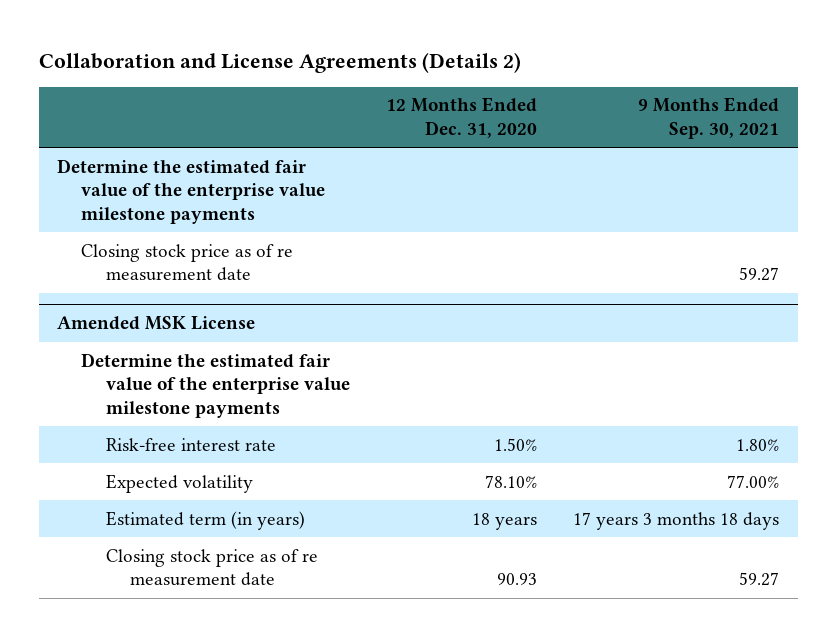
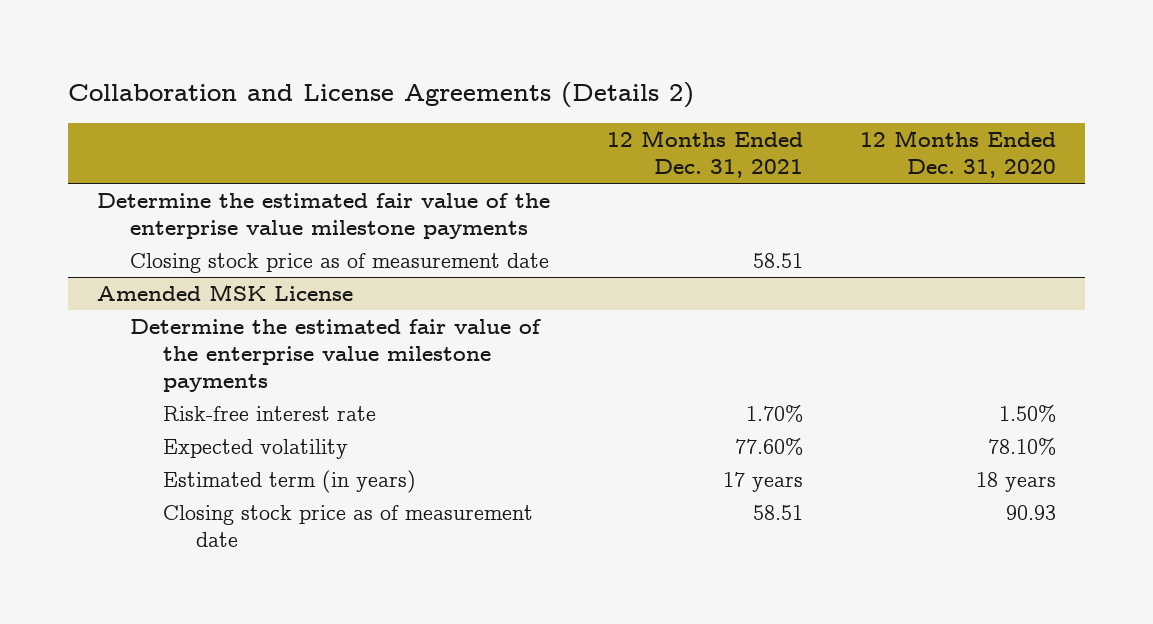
[638,97,780,139] 9 Months Ended Sep. 30, 2021 -> none
none -> [606,130,803,179] 12 Months Ended Dec. 31, 2021
[81,243,294,282] Closing stock price as of re measurement date -> [129,253,549,274] Closing stock price as of measurement date
[105,548,318,587] Closing stock price as of re measurement date -> [162,505,533,548] Closing stock price as of measurement date

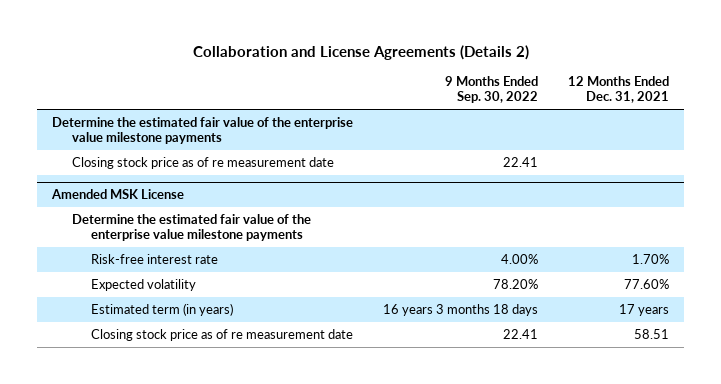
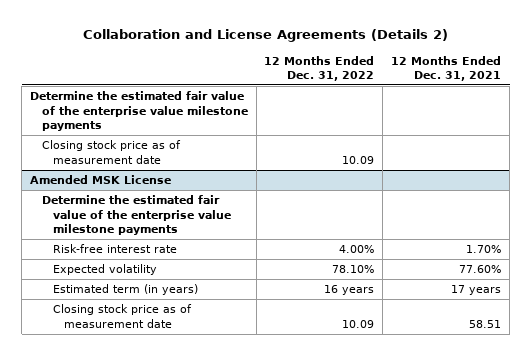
[445,76,539,104] 9 Months Ended Sep. 30, 2022 -> none
none -> [264,55,375,81] 12 Months Ended Dec. 31, 2022
[71,156,334,169] Closing stock price as of re measurement date -> [41,140,181,164] Closing stock price as of measurement date
[90,328,353,341] Closing stock price as of re measurement date -> [52,304,192,328] Closing stock price as of measurement date

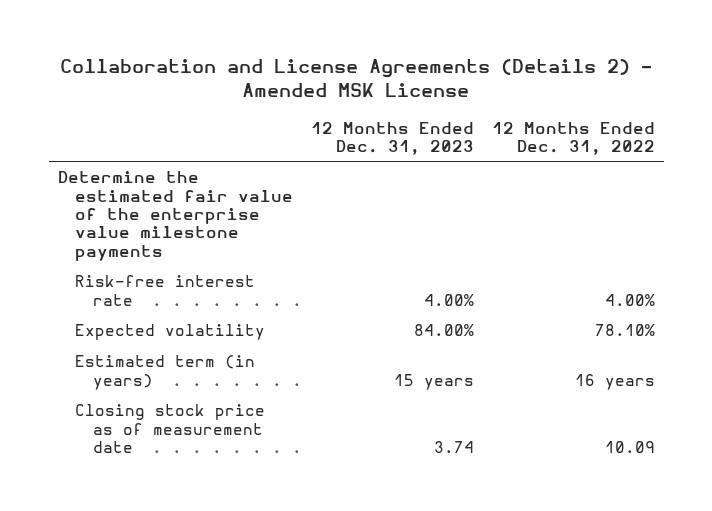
[82,29,448,43] Collaboration and License Agreements (Details 2) -> [60,58,653,97] Collaboration and License Agreements (Details 2) - Amended MSK License
[391,55,502,81] 12 Months Ended Dec. 31, 2021 -> none
none -> [310,121,474,155] 12 Months Ended Dec. 31, 2023
[41,140,181,164] Closing stock price as of measurement date -> none
[30,175,172,185] Amended MSK License -> none
[41,195,231,235] Determine the estimated fair value of the enterprise value milestone payments -> none

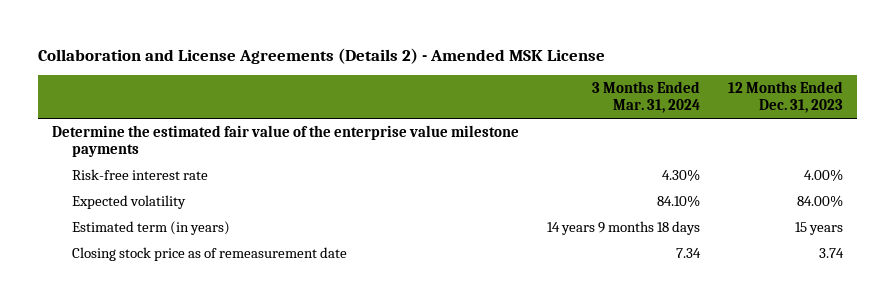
[491,121,655,155] 12 Months Ended Dec. 31, 2022 -> none
none -> [591,81,700,114] 3 Months Ended Mar. 31, 2024
[75,404,266,454] Closing stock price as of measurement date -> [71,246,347,261] Closing stock price as of remeasurement date

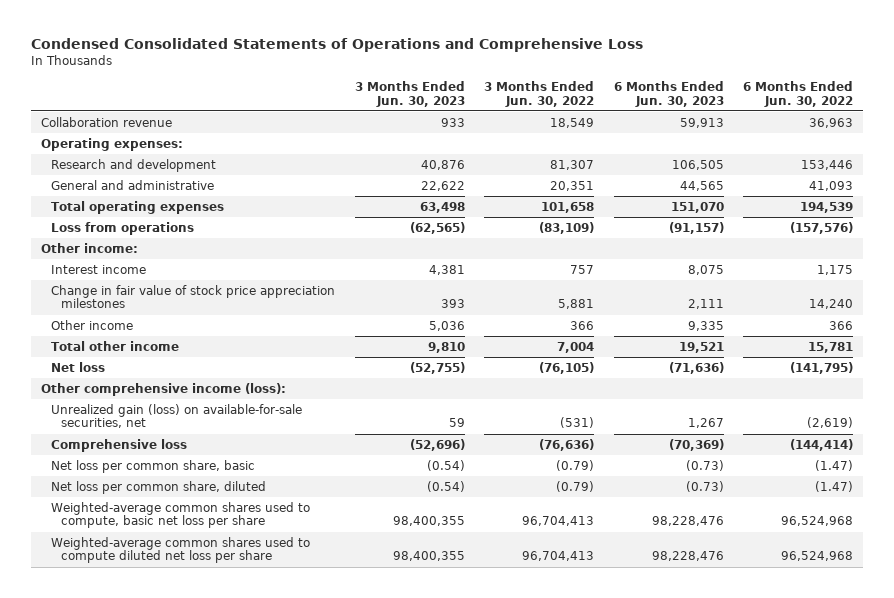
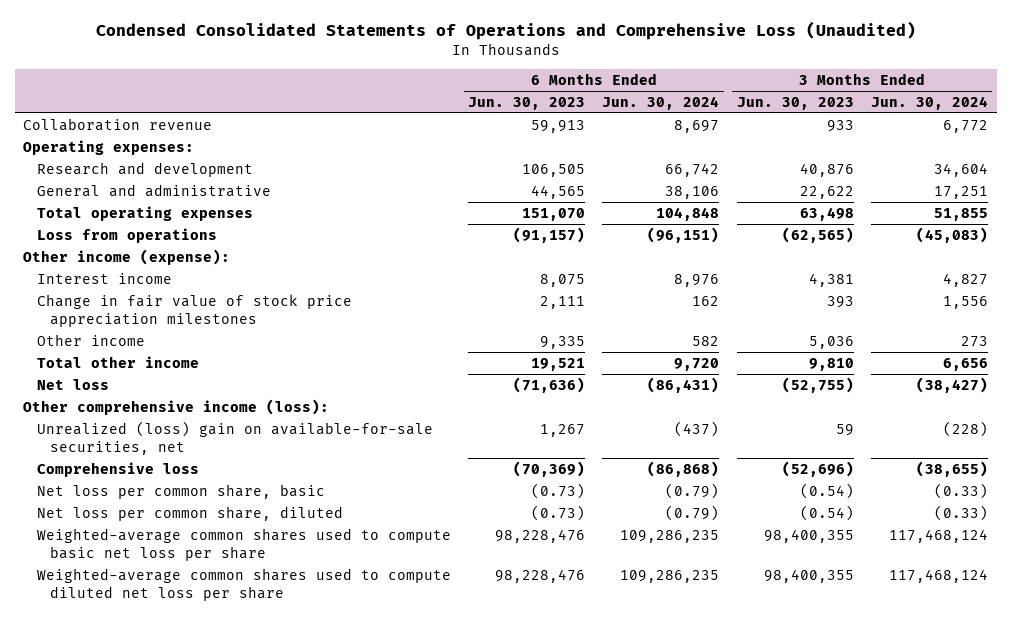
[30,37,643,52] Condensed Consolidated Statements of Operations and Comprehensive Loss -> [95,21,916,41] Condensed Consolidated Statements of Operations and Comprehensive Loss (Unaudited)
[484,80,595,107] 3 Months Ended Jun. 30, 2022 -> none
[743,80,854,107] 6 Months Ended Jun. 30, 2022 -> none
none -> [602,95,720,110] Jun. 30, 2024
none -> [870,95,988,110] Jun. 30, 2024
[40,242,138,253] Other income: -> [23,248,231,265] Other income (expense):
[51,403,303,429] Unrealized gain (loss) on available-for-sale securities, net -> [36,420,433,455] Unrealized (loss) gain on available-for-sale securities, net
[51,501,311,529] Weighted-average common shares used to compute, basic net loss per share -> [36,527,451,561] Weighted-average common shares used to compute basic net loss per share

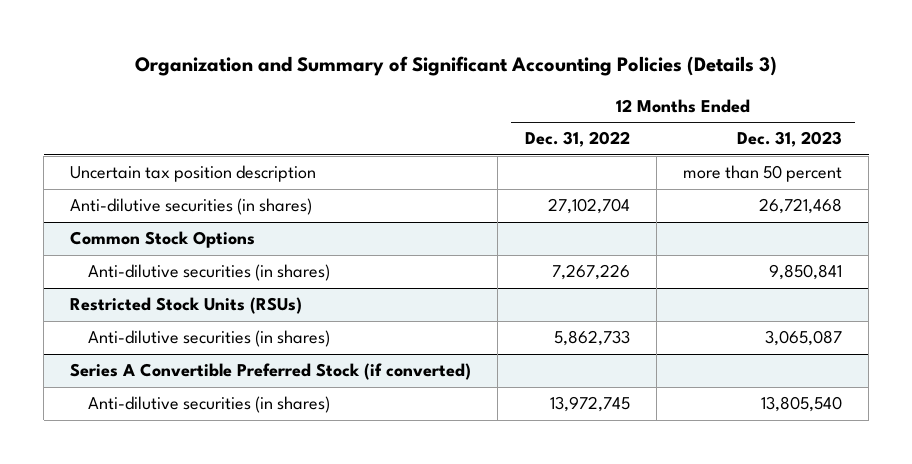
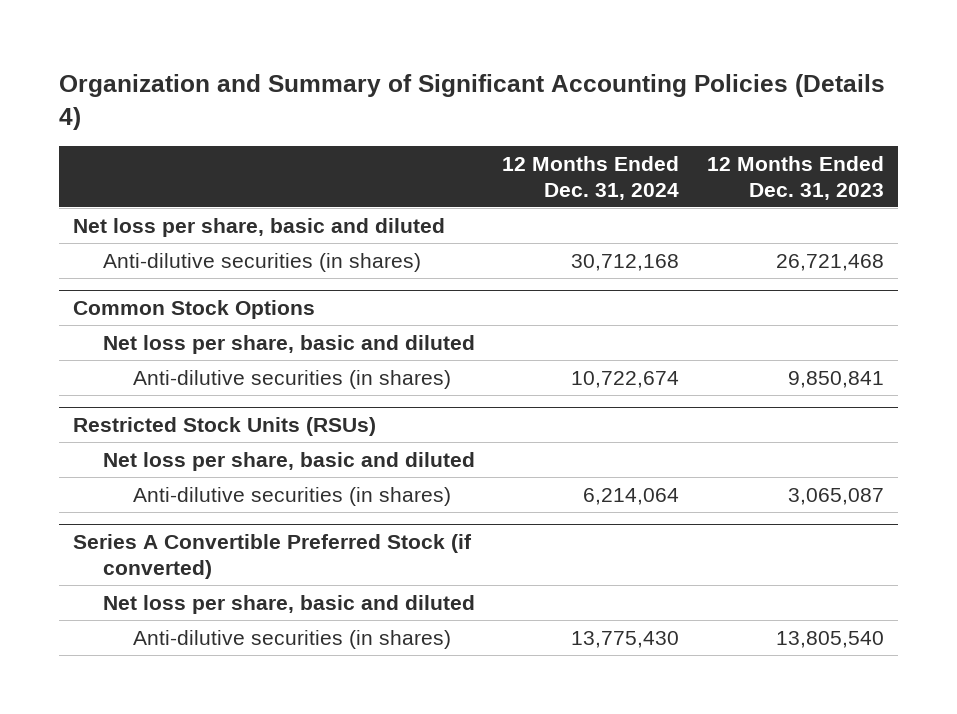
[135,56,778,77] Organization and Summary of Significant Accounting Policies (Details 3) -> [59,74,886,131] Organization and Summary of Significant Accounting Policies (Details 4)
[524,131,630,148] Dec. 31, 2022 -> none
none -> [502,156,680,200] 12 Months Ended Dec. 31, 2024
[70,165,317,183] Uncertain tax position description -> none
none -> [72,217,445,237] Net loss per share, basic and diluted
none -> [102,334,475,354] Net loss per share, basic and diluted
none -> [102,451,475,471] Net loss per share, basic and diluted
none -> [102,594,475,614] Net loss per share, basic and diluted

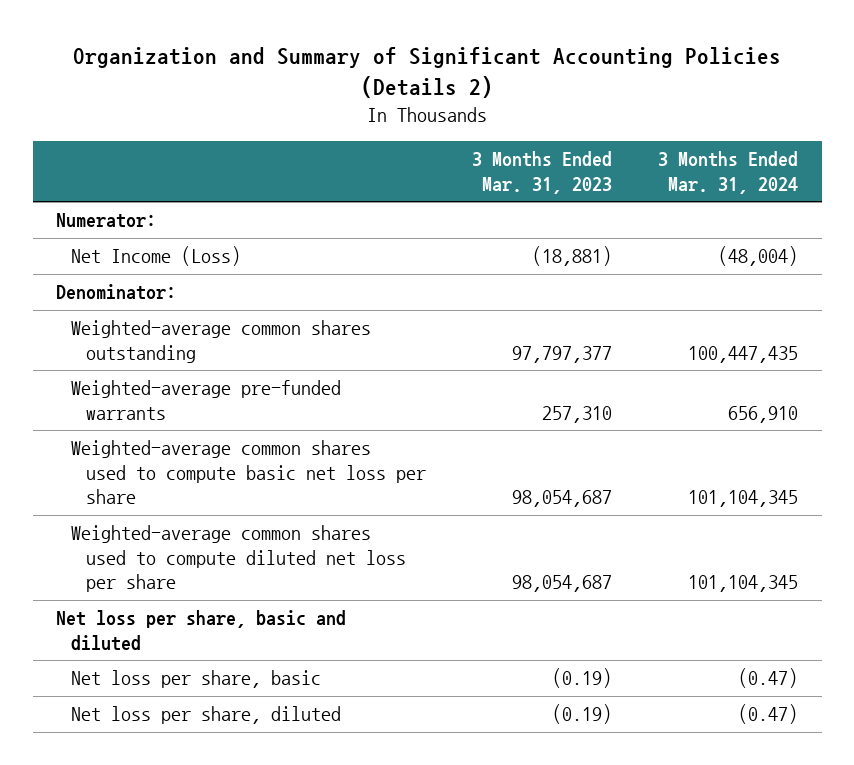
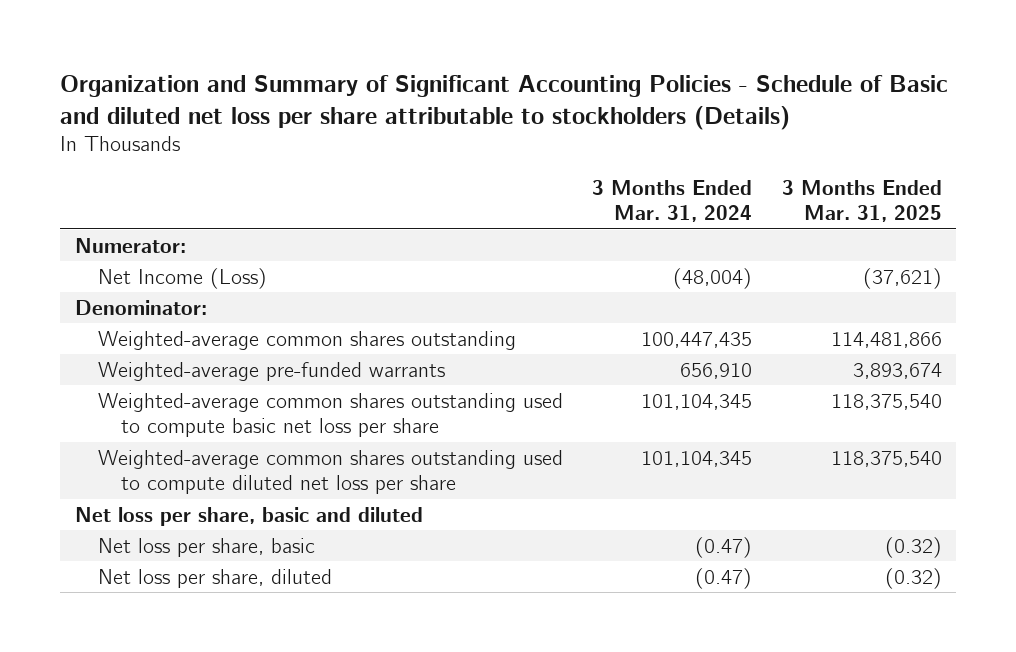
[73,47,782,99] Organization and Summary of Significant Accounting Policies (Details 2) -> [59,74,948,130] Organization and Summary of Significant Accounting Policies - Schedule of Basic and diluted net loss per share attributable to stockholders (Details)
[472,151,613,194] 3 Months Ended Mar. 31, 2023 -> none
none -> [781,179,942,223] 3 Months Ended Mar. 31, 2025
[70,440,426,505] Weighted-average common shares used to compute basic net loss per share -> [97,392,563,438] Weighted-average common shares outstanding used to compute basic net loss per share
[70,525,406,593] Weighted-average common shares used to compute diluted net loss per share -> [97,449,563,495] Weighted-average common shares outstanding used to compute diluted net loss per share

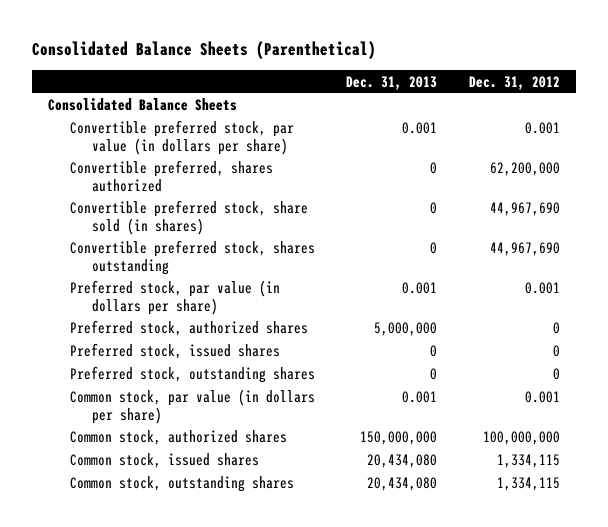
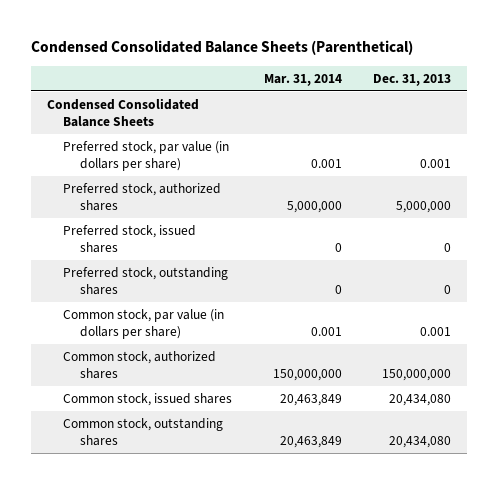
[32,41,377,60] Consolidated Balance Sheets (Parenthetical) -> [30,40,413,56] Condensed Consolidated Balance Sheets (Parenthetical)
[468,75,560,90] Dec. 31, 2012 -> none
none -> [263,73,342,86] Mar. 31, 2014
[70,120,295,155] Convertible preferred stock, par value (in dollars per share) -> none
[70,160,274,192] Convertible preferred, shares authorized -> none
[70,200,309,235] Convertible preferred stock, share sold (in shares) -> none
[70,240,316,275] Convertible preferred stock, shares outstanding -> none
[48,98,238,112] Consolidated Balance Sheets -> [46,98,199,127] Condensed Consolidated Balance Sheets

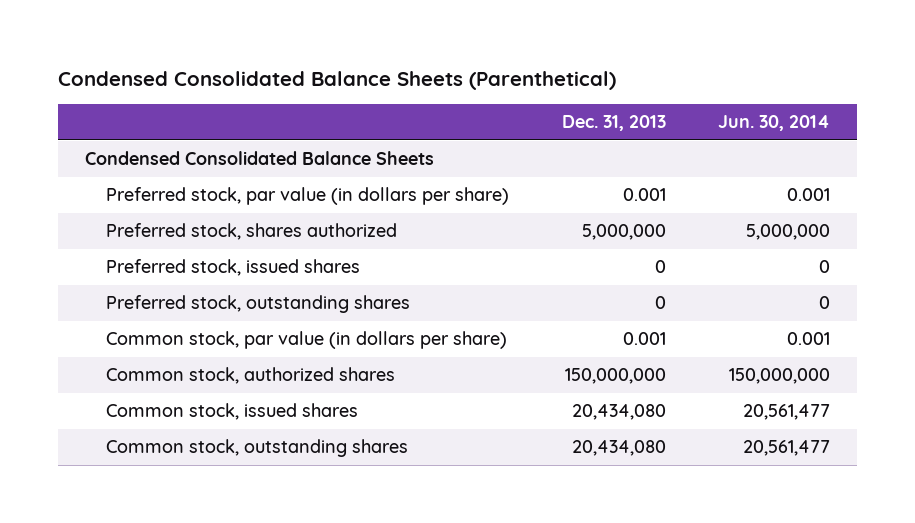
[263,73,342,86] Mar. 31, 2014 -> none
none -> [718,115,831,132] Jun. 30, 2014
[63,183,222,211] Preferred stock, authorized shares -> [105,223,397,241] Preferred stock, shares authorized

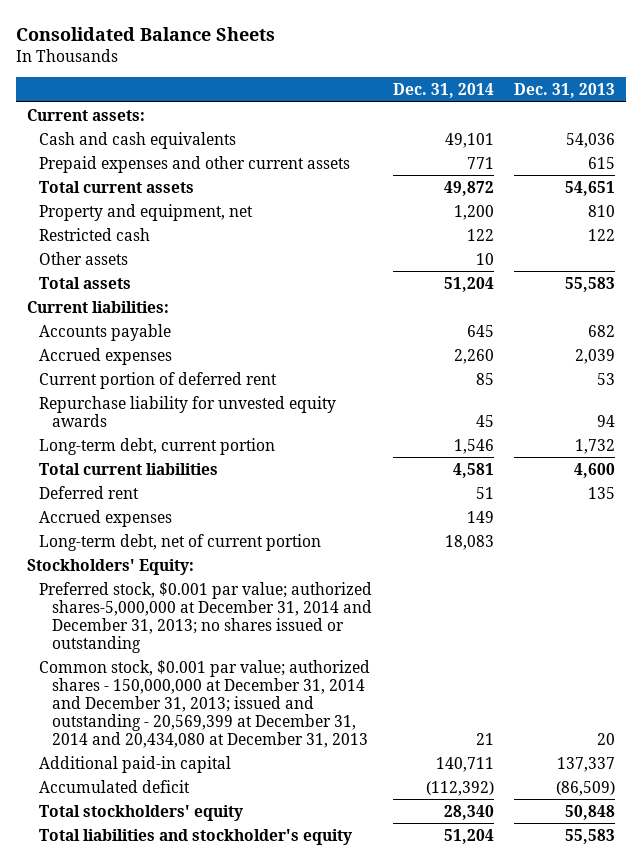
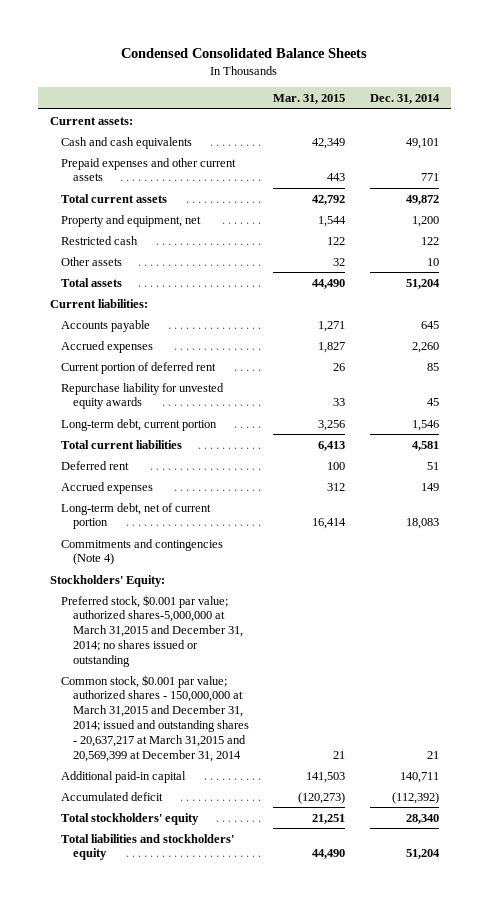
[16,26,276,41] Consolidated Balance Sheets -> [121,47,368,58] Condensed Consolidated Balance Sheets
[514,83,616,99] Dec. 31, 2013 -> none
none -> [273,94,346,105] Mar. 31, 2015
none -> [61,538,224,566] Commitments and contingencies (Note 4)
[39,581,373,653] Preferred stock, $0.001 par value; authorized shares-5,000,000 at December 31, 2014 and December 31, 2013; no shares issued or outstanding -> [61,594,243,667] Preferred stock, $0.001 par value; authorized shares-5,000,000 at March 31,2015 and December 31, 2014; no shares issued or outstanding
[39,659,371,748] Common stock, $0.001 par value; authorized shares - 150,000,000 at December 31, 2014 and December 31, 2013; issued and outstanding - 20,569,399 at December 31, 2014 and 20,434,080 at December 31, 2013 -> [61,674,249,762] Common stock, $0.001 par value; authorized shares - 150,000,000 at March 31,2015 and December 31, 2014; issued and outstanding shares - 20,637,217 at March 31,2015 and 20,569,399 at December 31, 2014
[39,828,353,845] Total liabilities and stockholder's equity -> [61,833,235,861] Total liabilities and stockholders' equity

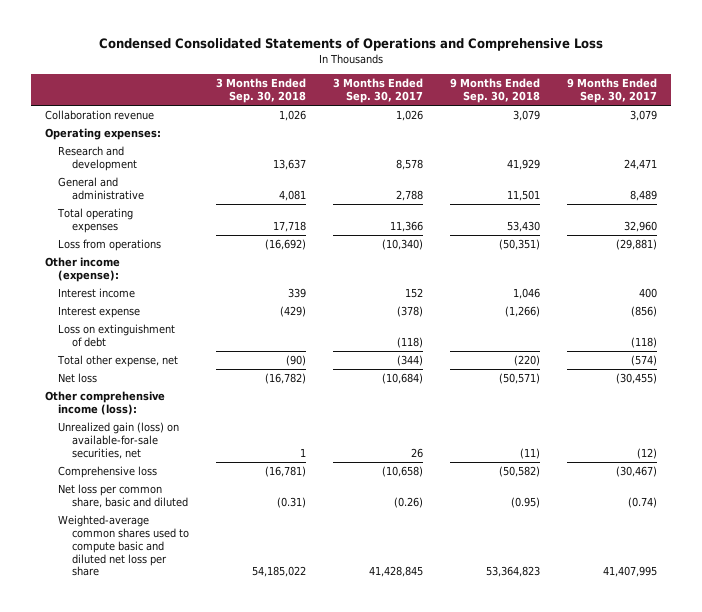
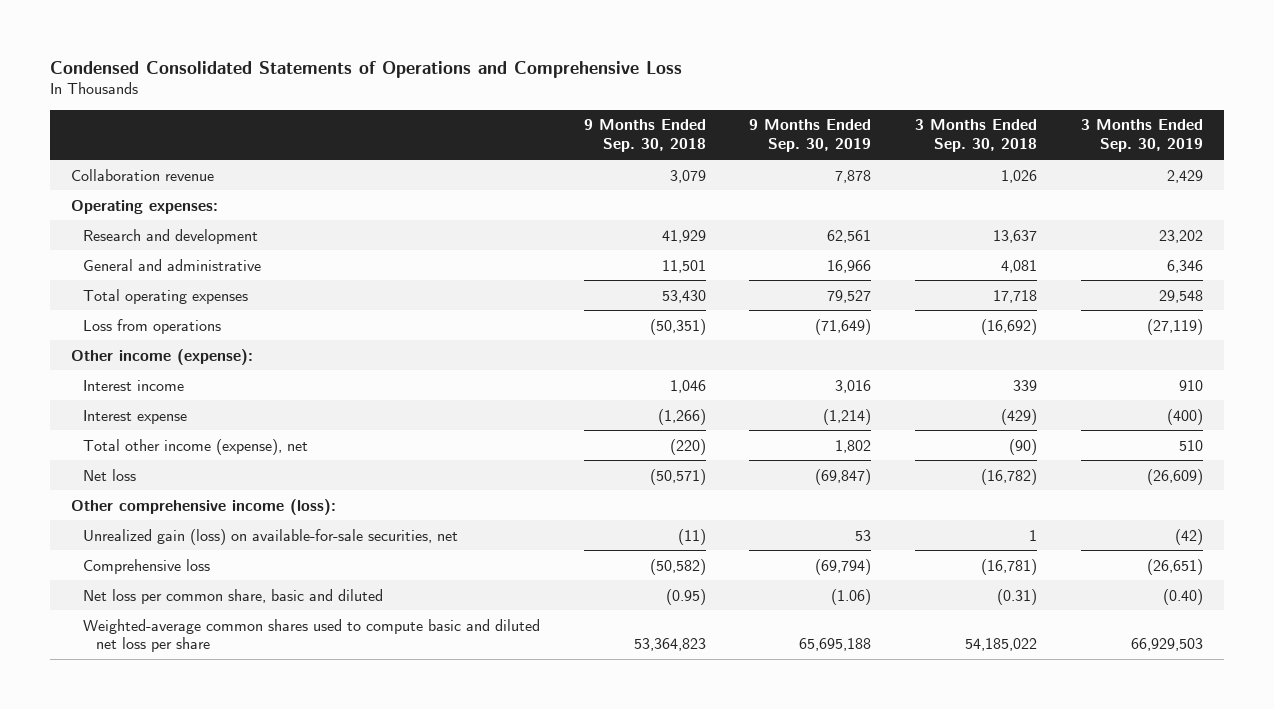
[333,78,424,104] 3 Months Ended Sep. 30, 2017 -> none
[567,78,658,104] 9 Months Ended Sep. 30, 2017 -> none
none -> [749,119,872,153] 9 Months Ended Sep. 30, 2019
none -> [1080,119,1203,153] 3 Months Ended Sep. 30, 2019
[58,324,176,348] Loss on extinguishment of debt -> none
[57,355,179,368] Total other expense, net -> [83,438,309,455] Total other income (expense), net

